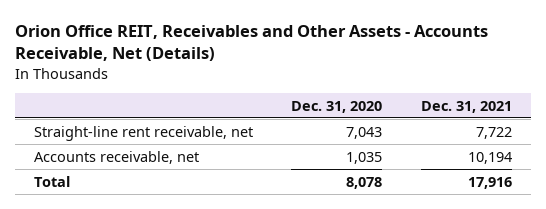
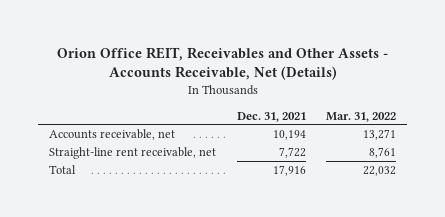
[291,100,383,113] Dec. 31, 2020 -> none
none -> [326,111,397,122] Mar. 31, 2022
[33,125,253,141] Straight-line rent receivable, net -> [48,147,216,160] Straight-line rent receivable, net

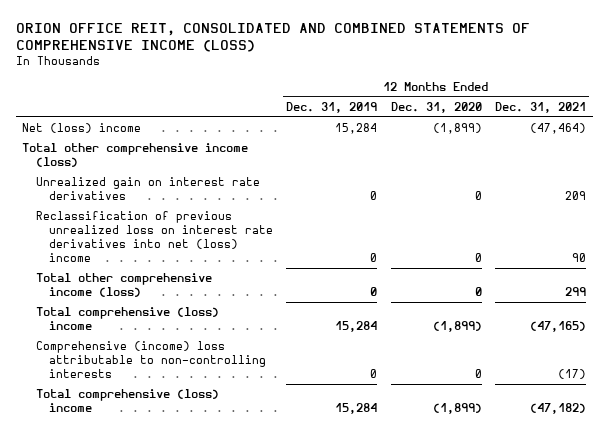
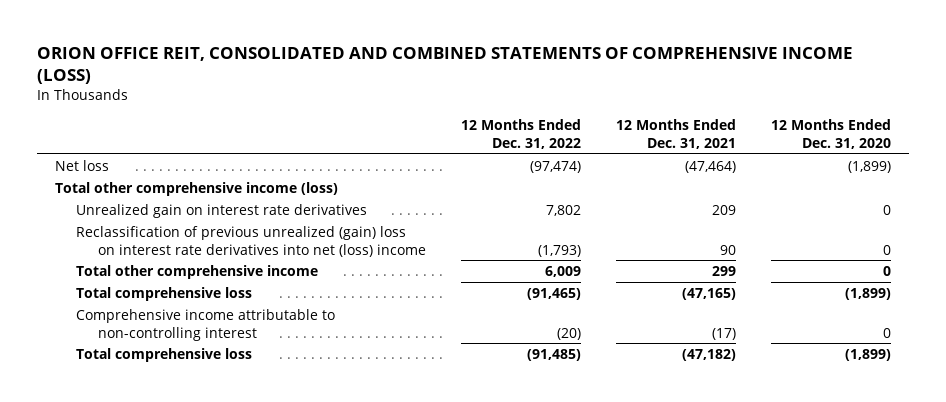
[286,101,378,113] Dec. 31, 2019 -> none
none -> [460,119,581,150] 12 Months Ended Dec. 31, 2022
[22,123,142,134] Net (loss) income -> [54,159,109,171] Net loss
[35,211,273,262] Reclassification of previous unrealized loss on interest rate derivatives into net (loss) income -> [76,225,426,257] Reclassification of previous unrealized (gain) loss on interest rate derivatives into net (loss) income
[35,273,212,298] Total other comprehensive income (loss) -> [76,264,319,279] Total other comprehensive income
[35,307,219,331] Total comprehensive (loss) income -> [76,286,253,301] Total comprehensive loss
[35,341,266,378] Comprehensive (income) loss attributable to non-controlling interests -> [76,308,336,341] Comprehensive income attributable to non-controlling interest
[35,389,219,413] Total comprehensive (loss) income -> [76,347,253,362] Total comprehensive loss

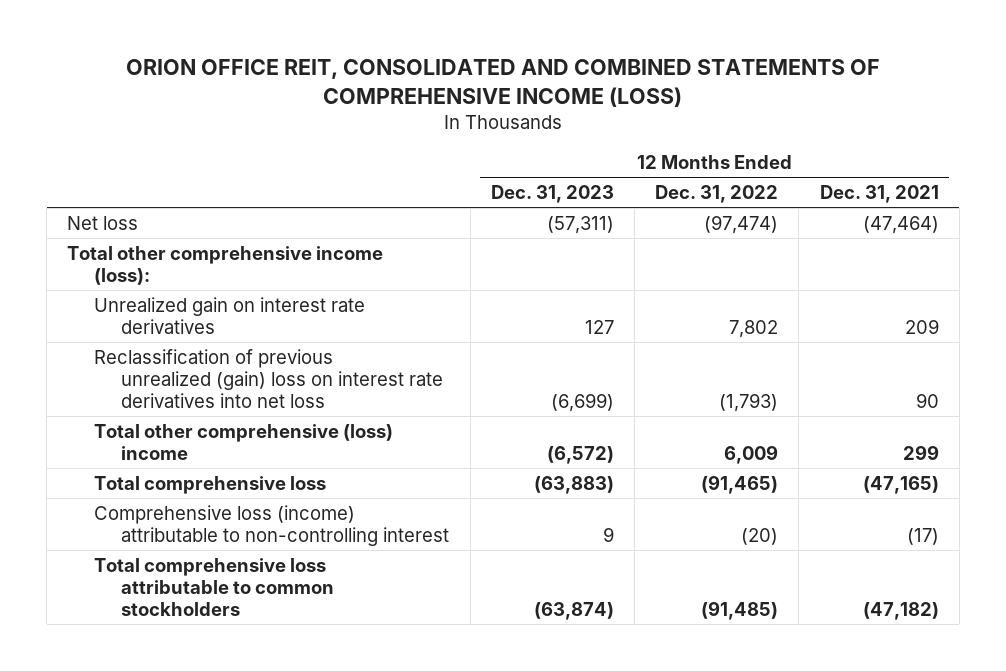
[771,119,892,150] 12 Months Ended Dec. 31, 2020 -> none
none -> [490,185,614,204] Dec. 31, 2023
[54,181,338,196] Total other comprehensive income (loss) -> [67,245,384,285] Total other comprehensive income (loss):
[76,225,426,257] Reclassification of previous unrealized (gain) loss on interest rate derivatives into net (loss) income -> [94,348,444,408] Reclassification of previous unrealized (gain) loss on interest rate derivatives into net loss
[76,264,319,279] Total other comprehensive income -> [94,423,394,460] Total other comprehensive (loss) income
[76,308,336,341] Comprehensive income attributable to non-controlling interest -> [94,504,450,546] Comprehensive loss (income) attributable to non-controlling interest
[76,347,253,362] Total comprehensive loss -> [94,557,335,616] Total comprehensive loss attributable to common stockholders

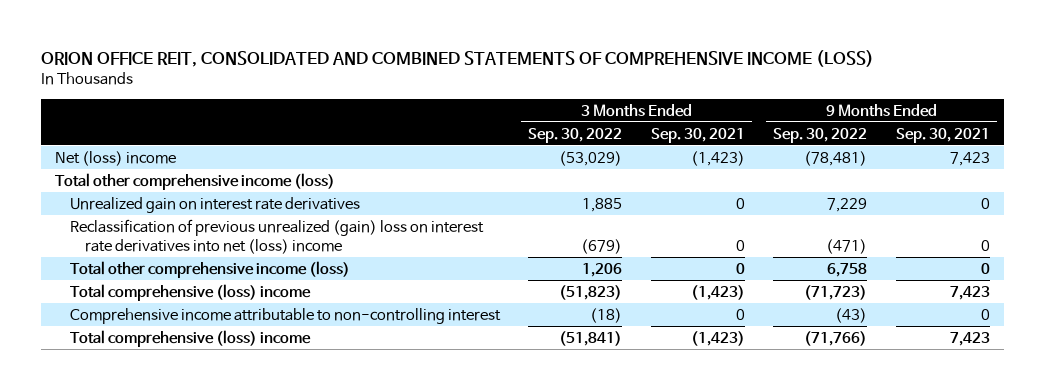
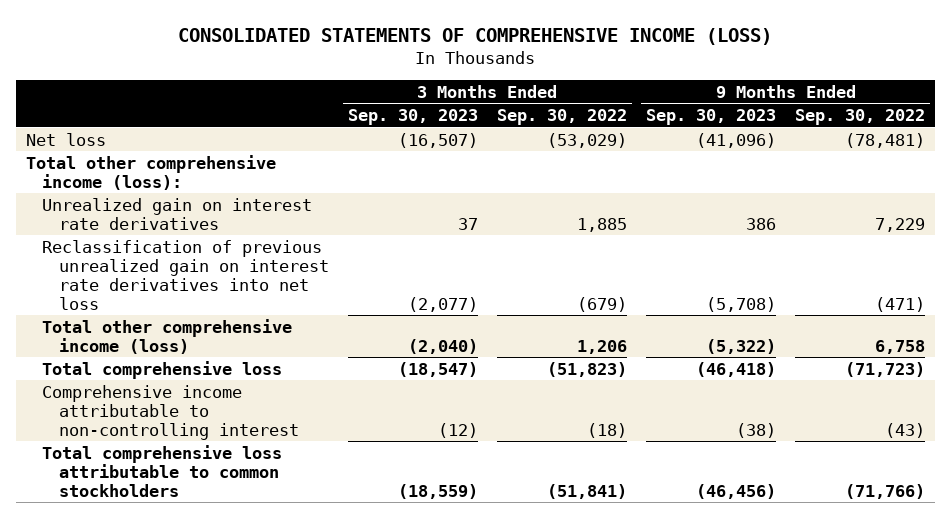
[40,49,874,67] ORION OFFICE REIT, CONSOLIDATED AND COMBINED STATEMENTS OF COMPREHENSIVE INCOME (LOSS) -> [178,27,773,45] CONSOLIDATED STATEMENTS OF COMPREHENSIVE INCOME (LOSS)
[650,127,745,143] Sep. 30, 2021 -> none
[896,127,991,143] Sep. 30, 2021 -> none
none -> [347,109,478,126] Sep. 30, 2023
none -> [646,109,777,126] Sep. 30, 2023
[54,150,176,166] Net (loss) income -> [25,132,106,146] Net loss
[54,172,335,190] Total other comprehensive income (loss) -> [25,154,276,190] Total other comprehensive income (loss):
[69,218,484,254] Reclassification of previous unrealized (gain) loss on interest rate derivatives into net (loss) income -> [42,239,329,310] Reclassification of previous unrealized gain on interest rate derivatives into net loss
[69,283,311,301] Total comprehensive (loss) income -> [42,360,283,379] Total comprehensive loss
[69,329,311,347] Total comprehensive (loss) income -> [42,444,283,497] Total comprehensive loss attributable to common stockholders

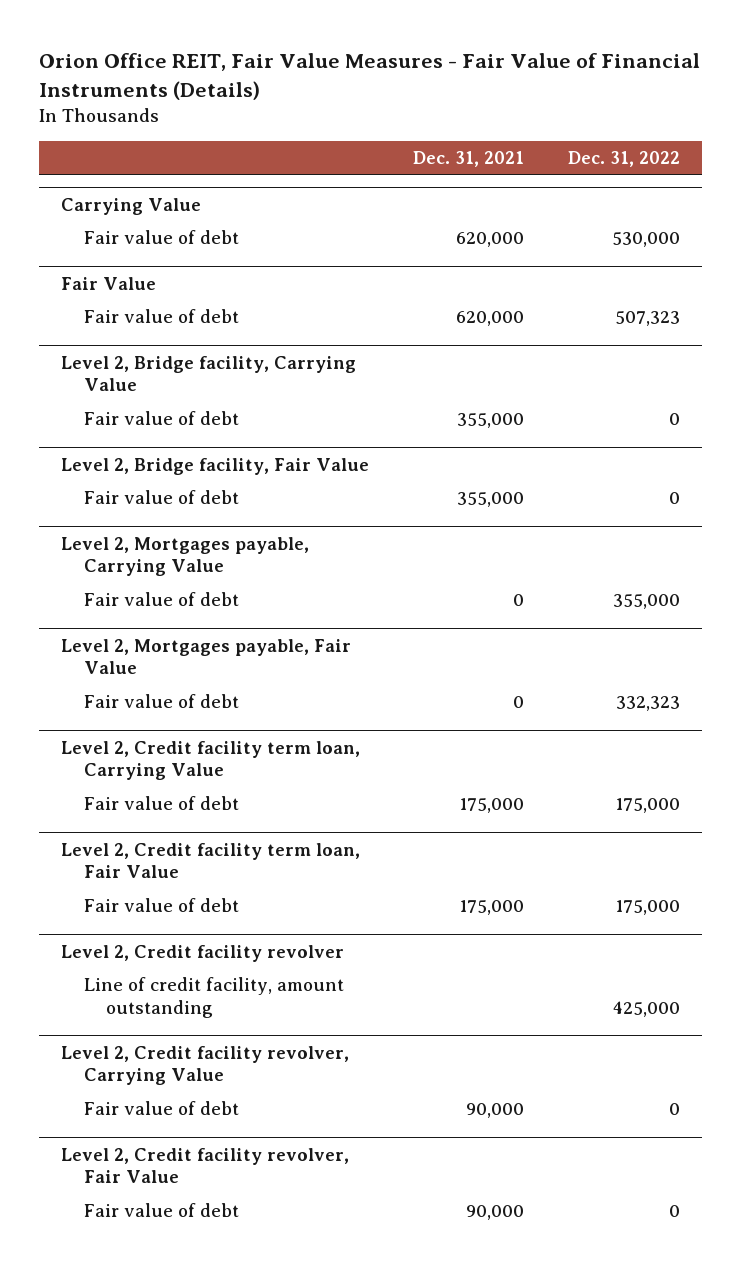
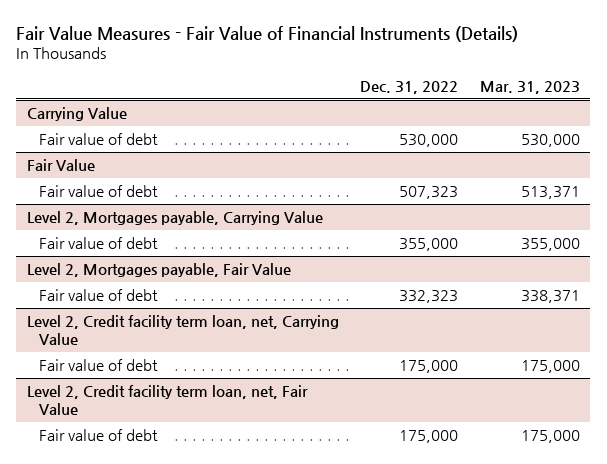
[39,53,701,100] Orion Office REIT, Fair Value Measures - Fair Value of Financial Instruments (Details) -> [16,25,519,42] Fair Value Measures - Fair Value of Financial Instruments (Details)
[412,151,524,168] Dec. 31, 2021 -> none
none -> [479,80,580,94] Mar. 31, 2023
[61,355,357,391] Level 2, Bridge facility, Carrying Value -> none
[83,411,239,426] Fair value of debt -> none
[61,457,370,475] Level 2, Bridge facility, Fair Value -> none
[83,490,239,505] Fair value of debt -> none
[61,740,361,780] Level 2, Credit facility term loan, Carrying Value -> [26,315,339,346] Level 2, Credit facility term loan, net, Carrying Value
[61,842,361,878] Level 2, Credit facility term loan, Fair Value -> [26,385,308,416] Level 2, Credit facility term loan, net, Fair Value
[61,944,345,962] Level 2, Credit facility revolver -> none
[83,977,344,1018] Line of credit facility, amount outstanding -> none
[61,1045,350,1085] Level 2, Credit facility revolver, Carrying Value -> none
[83,1101,239,1116] Fair value of debt -> none
[61,1147,350,1183] Level 2, Credit facility revolver, Fair Value -> none
[83,1203,239,1218] Fair value of debt -> none

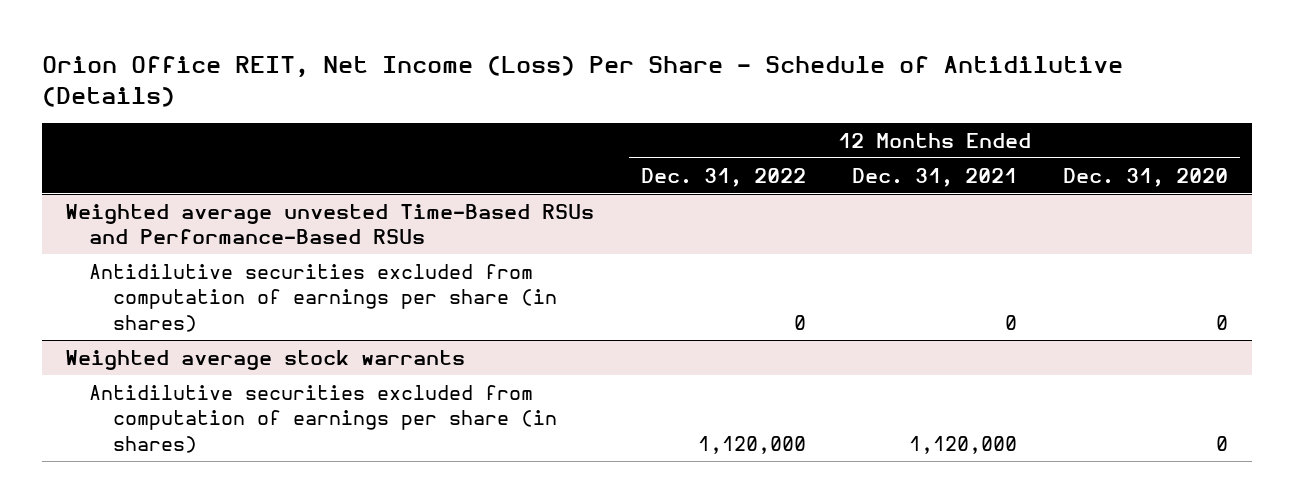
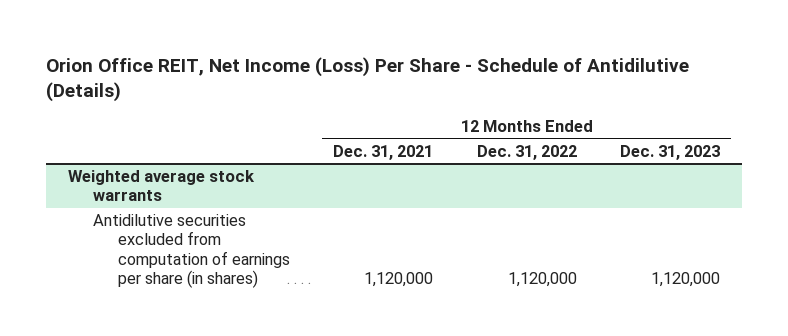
[1063,167,1229,187] Dec. 31, 2020 -> none
none -> [620,144,721,160] Dec. 31, 2023
[65,203,595,245] Weighted average unvested Time-Based RSUs and Performance-Based RSUs -> none
[89,263,557,332] Antidilutive securities excluded from computation of earnings per share (in shares) -> none

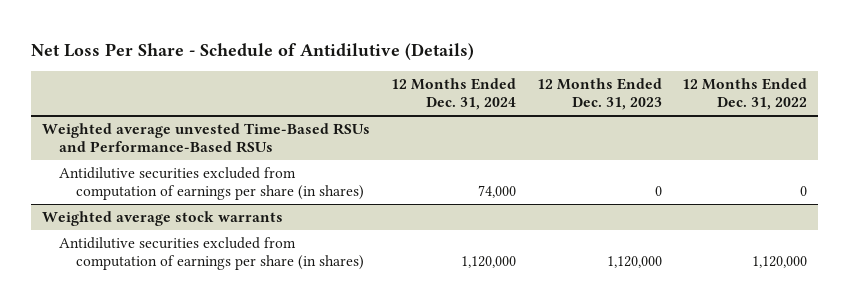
[46,56,690,103] Orion Office REIT, Net Income (Loss) Per Share - Schedule of Antidilutive (Details) -> [31,42,475,60] Net Loss Per Share - Schedule of Antidilutive (Details)
[333,144,434,160] Dec. 31, 2021 -> none
none -> [390,78,516,111] 12 Months Ended Dec. 31, 2024
none -> [41,122,370,154] Weighted average unvested Time-Based RSUs and Performance-Based RSUs
none -> [59,166,365,201] Antidilutive securities excluded from computation of earnings per share (in shares)

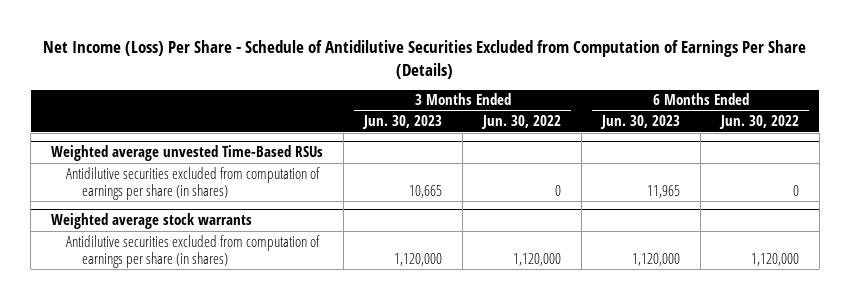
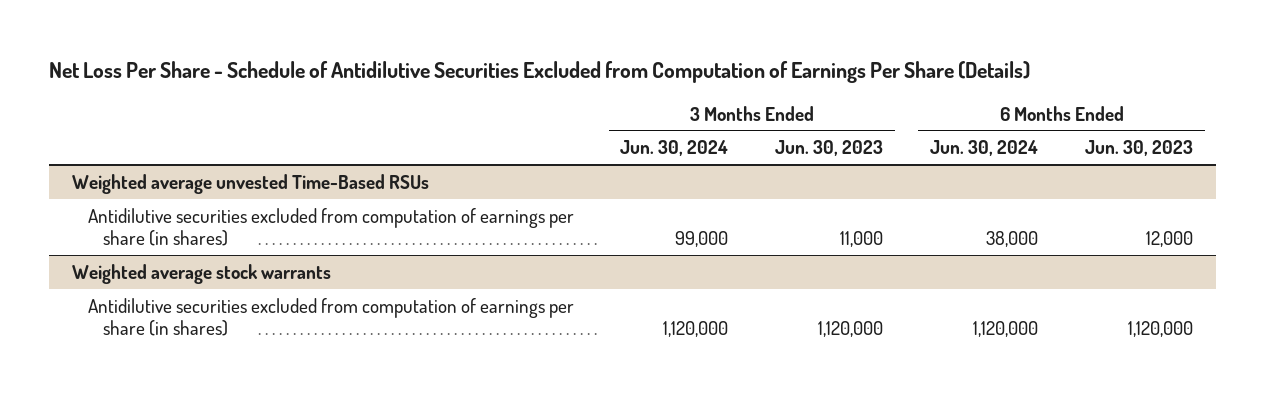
[43,40,807,79] Net Income (Loss) Per Share - Schedule of Antidilutive Securities Excluded from Computation of Earnings Per Share (Details) -> [48,60,1030,83] Net Loss Per Share - Schedule of Antidilutive Securities Excluded from Computation of Earnings Per Share (Details)
[481,115,562,130] Jun. 30, 2022 -> none
[719,115,800,130] Jun. 30, 2022 -> none
none -> [620,140,729,157] Jun. 30, 2024
none -> [930,140,1039,157] Jun. 30, 2024
[409,184,443,198] 10,665 -> [840,231,884,248] 11,000
[647,184,681,198] 11,965 -> [1145,231,1193,248] 12,000

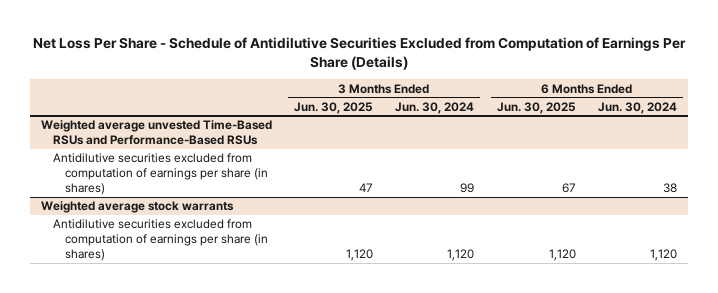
[775,140,884,157] Jun. 30, 2023 -> none
[1084,140,1193,157] Jun. 30, 2023 -> none
none -> [294,101,374,114] Jun. 30, 2025
none -> [496,101,576,114] Jun. 30, 2025
[72,173,430,194] Weighted average unvested Time-Based RSUs -> [40,120,272,146] Weighted average unvested Time-Based RSUs and Performance-Based RSUs
[675,231,729,248] 99,000 -> [460,182,475,193] 99
[986,231,1039,248] 38,000 -> [663,182,678,193] 38
[663,321,729,338] 1,120,000 -> [447,248,475,261] 1,120
[973,321,1039,338] 1,120,000 -> [650,248,678,261] 1,120

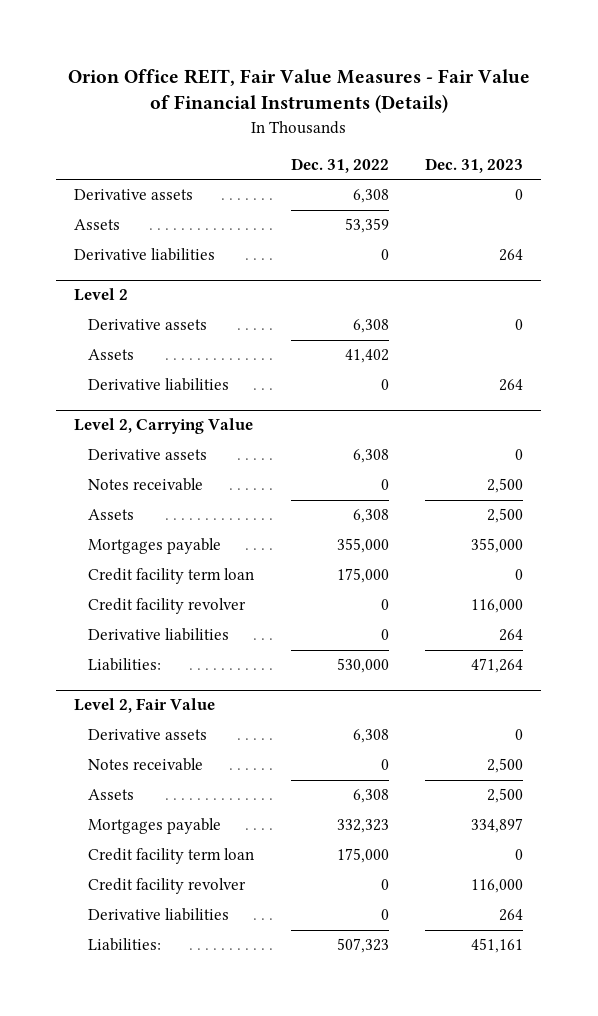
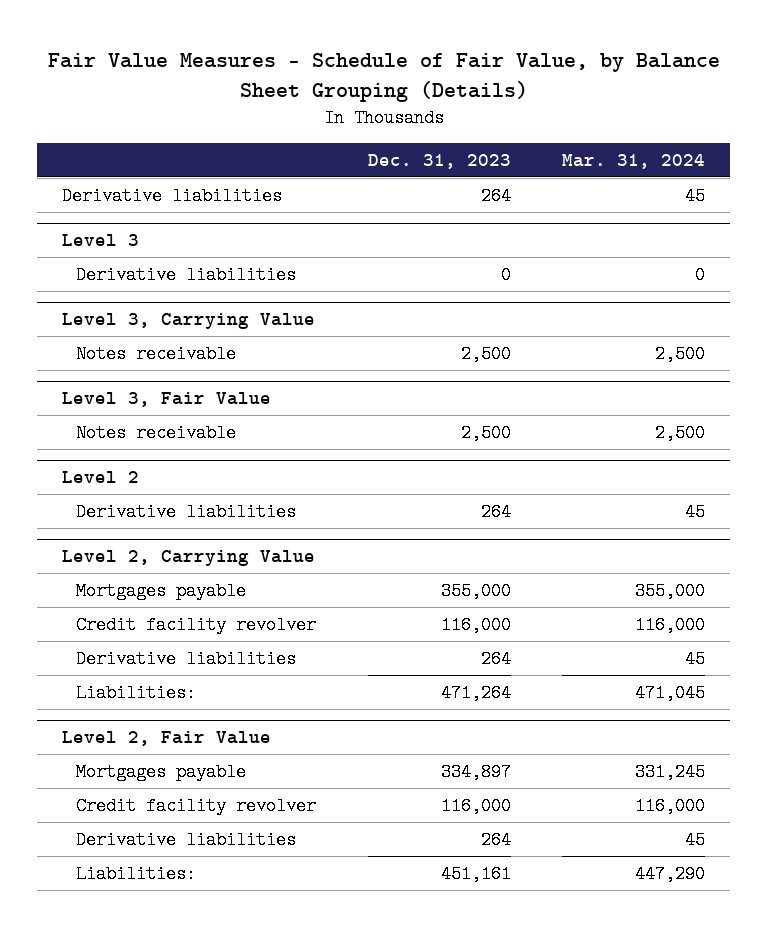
[67,68,530,114] Orion Office REIT, Fair Value Measures - Fair Value of Financial Instruments (Details) -> [47,52,720,103] Fair Value Measures - Schedule of Fair Value, by Balance Sheet Grouping (Details)
[290,158,389,174] Dec. 31, 2022 -> none
none -> [561,153,705,169] Mar. 31, 2024
[74,189,194,201] Derivative assets -> none
[74,219,121,231] Assets -> none
none -> [62,234,140,247] Level 3
none -> [76,265,297,284] Derivative liabilities
none -> [62,313,316,330] Level 3, Carrying Value
none -> [76,344,237,363] Notes receivable
none -> [62,392,272,408] Level 3, Fair Value
none -> [76,423,237,442] Notes receivable
[88,319,208,331] Derivative assets -> none
[88,349,135,361] Assets -> none
[88,449,208,461] Derivative assets -> none
[88,478,204,492] Notes receivable -> none
[88,509,135,521] Assets -> none
[88,568,255,585] Credit facility term loan -> none
[88,729,208,741] Derivative assets -> none
[88,758,204,772] Notes receivable -> none
[88,789,135,801] Assets -> none
[88,848,255,865] Credit facility term loan -> none

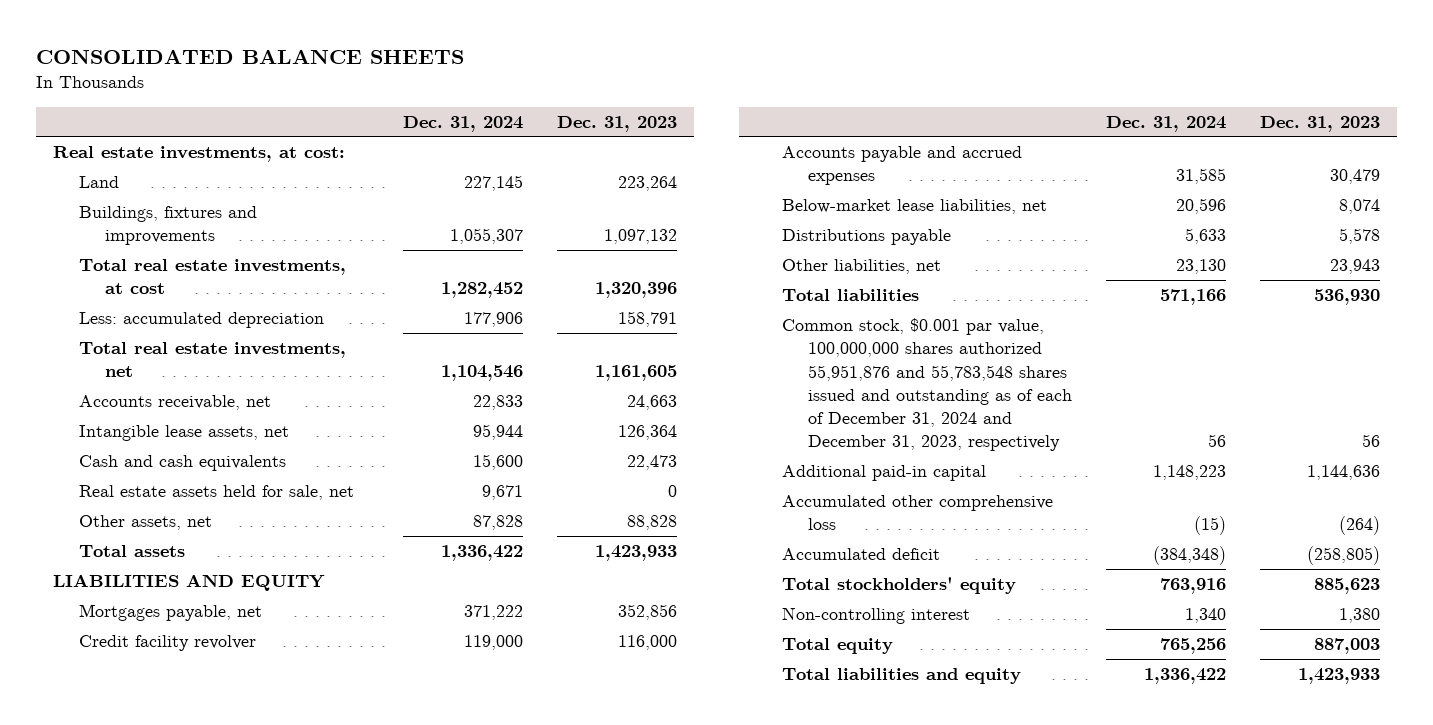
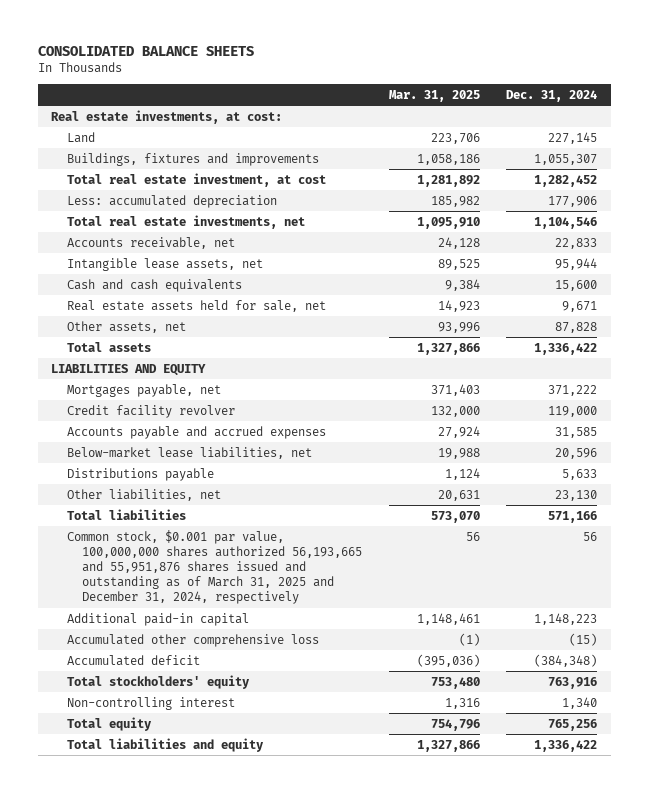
[556,115,677,132] Dec. 31, 2023 -> none
none -> [388,89,480,102] Mar. 31, 2025
[78,258,346,295] Total real estate investments, at cost -> [66,172,326,187] Total real estate investment, at cost
[781,317,1072,452] Common stock, $0.001 par value, 100,000,000 shares authorized 55,951,876 and 55,783,548 shares issued and outstanding as of each of December 31, 2024 and December 31, 2023, respectively -> [66,529,363,605] Common stock, $0.001 par value, 100,000,000 shares authorized 56,193,665 and 55,951,876 shares issued and outstanding as of March 31, 2025 and December 31, 2024, respectively

